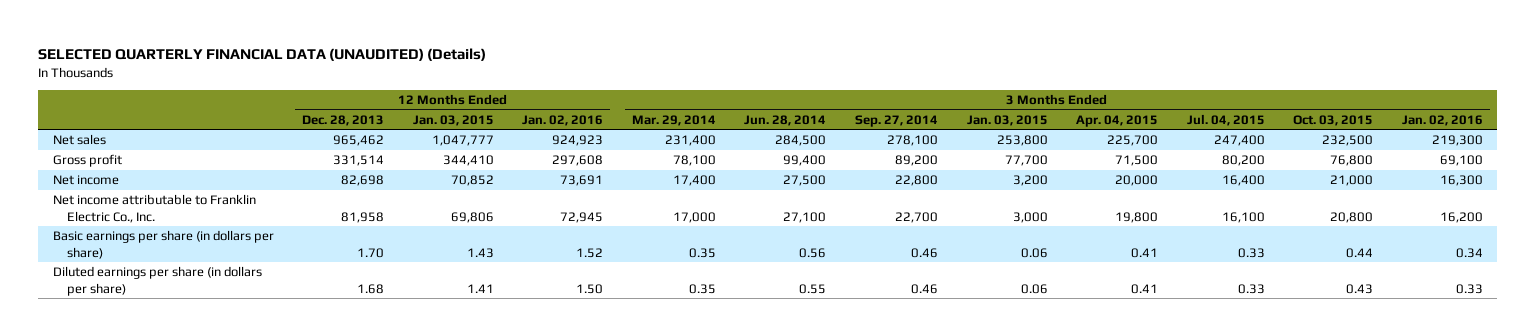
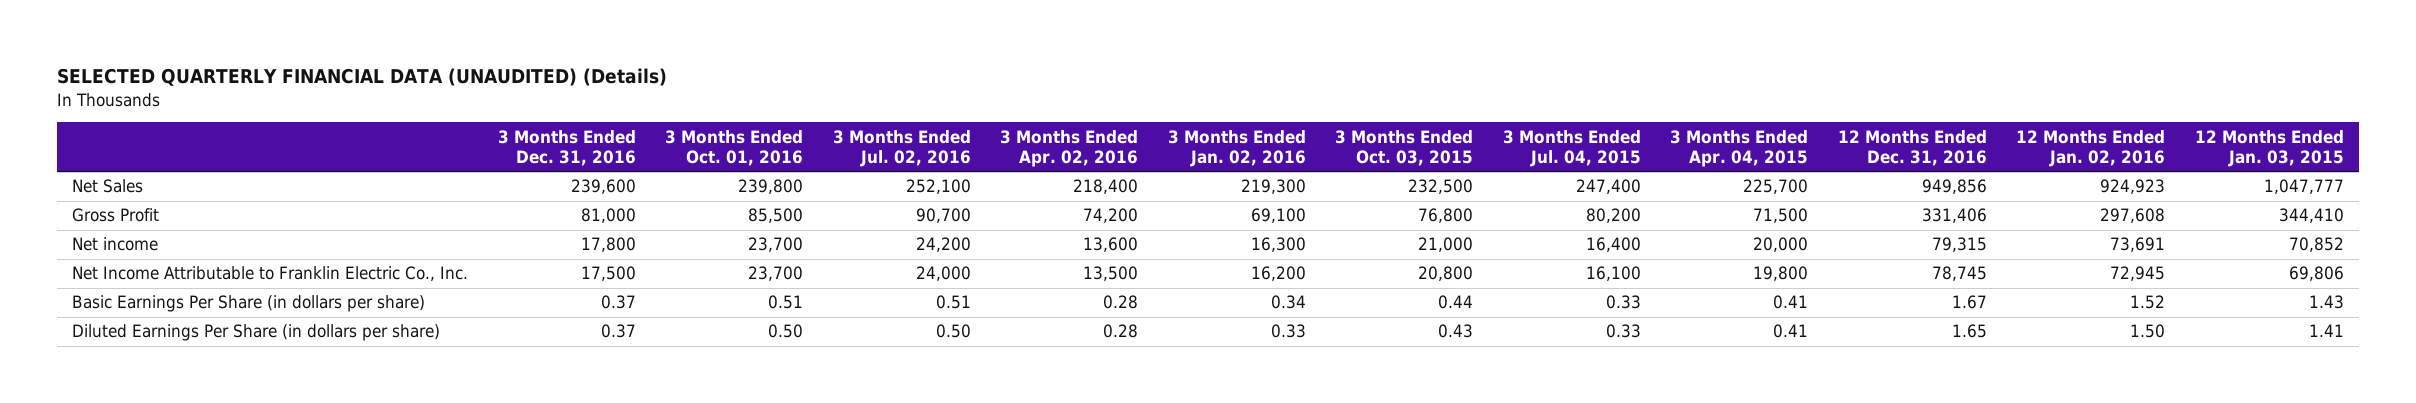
[302,114,385,126] Dec. 28, 2013 -> none
[631,114,716,126] Mar. 29, 2014 -> none
[744,114,827,126] Jun. 28, 2014 -> none
[855,114,939,127] Sep. 27, 2014 -> none
[966,114,1048,126] Jan. 03, 2015 -> none
none -> [497,129,636,167] 3 Months Ended Dec. 31, 2016
none -> [665,129,804,167] 3 Months Ended Oct. 01, 2016
none -> [832,129,971,168] 3 Months Ended Jul. 02, 2016
none -> [1000,129,1139,168] 3 Months Ended Apr. 02, 2016
none -> [1837,129,1987,167] 12 Months Ended Dec. 31, 2016
[52,134,106,146] Net sales -> [72,179,144,194] Net Sales
[52,154,122,168] Gross profit -> [72,208,160,223] Gross Profit
[52,194,256,223] Net income attributable to Franklin Electric Co., Inc. -> [72,266,469,282] Net Income Attributable to Franklin Electric Co., Inc.
[52,230,274,259] Basic earnings per share (in dollars per share) -> [72,295,426,313] Basic Earnings Per Share (in dollars per share)
[52,266,262,296] Diluted earnings per share (in dollars per share) -> [72,324,441,342] Diluted Earnings Per Share (in dollars per share)

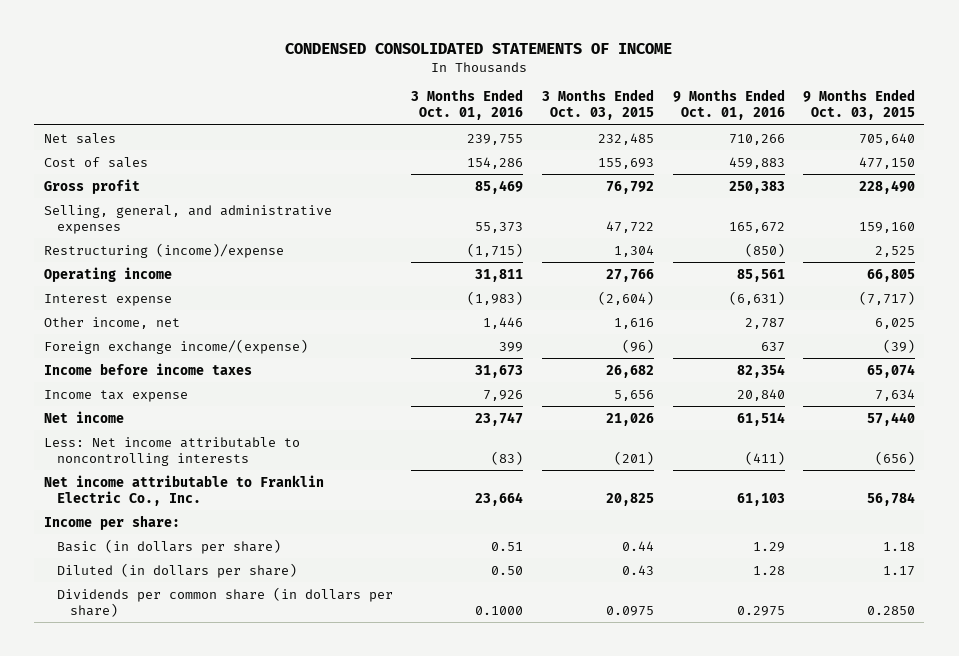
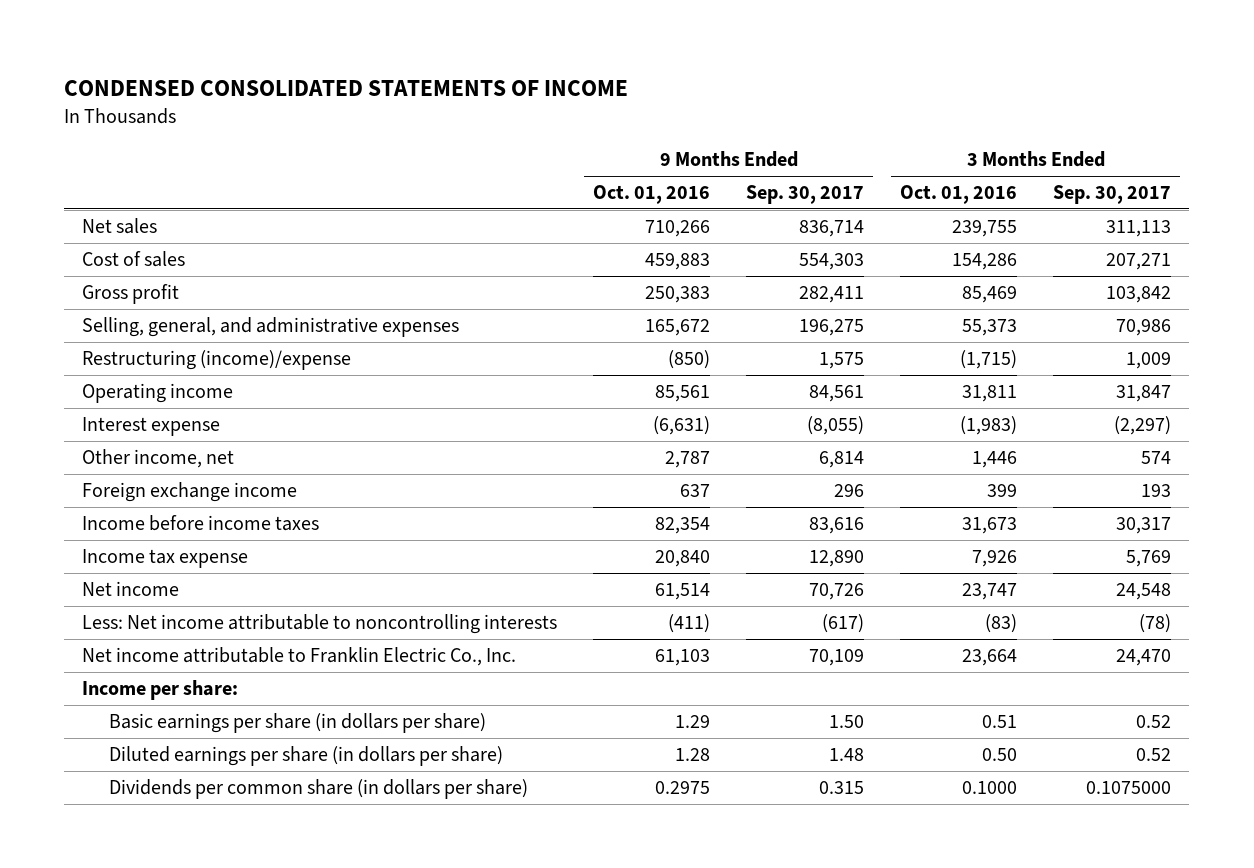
[541,89,654,121] 3 Months Ended Oct. 03, 2015 -> none
[803,89,916,121] 9 Months Ended Oct. 03, 2015 -> none
none -> [746,185,865,205] Sep. 30, 2017
none -> [1053,185,1172,205] Sep. 30, 2017
[43,338,308,354] Foreign exchange income/(expense) -> [82,482,298,503] Foreign exchange income
[56,538,281,554] Basic (in dollars per share) -> [108,713,486,734] Basic earnings per share (in dollars per share)
[56,562,297,578] Diluted (in dollars per share) -> [108,746,503,767] Diluted earnings per share (in dollars per share)

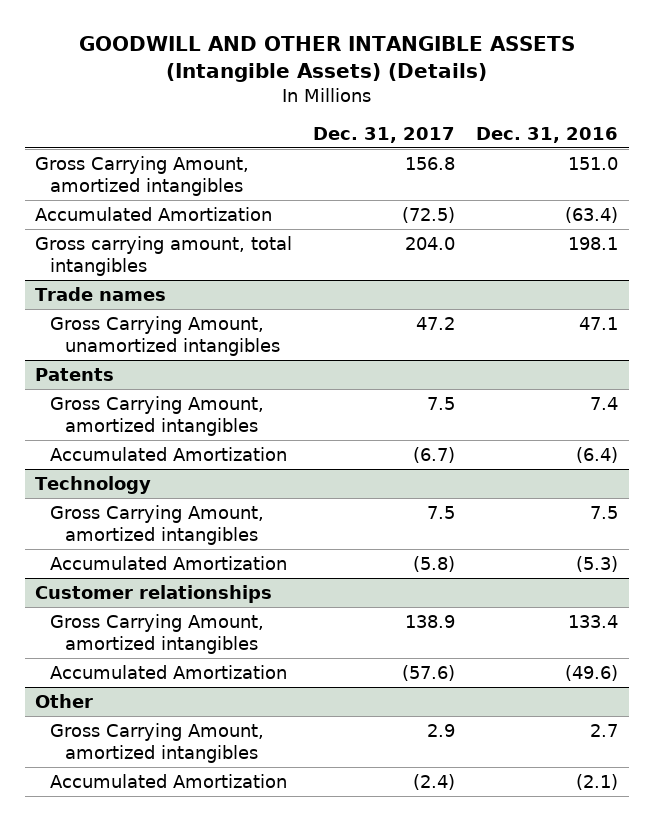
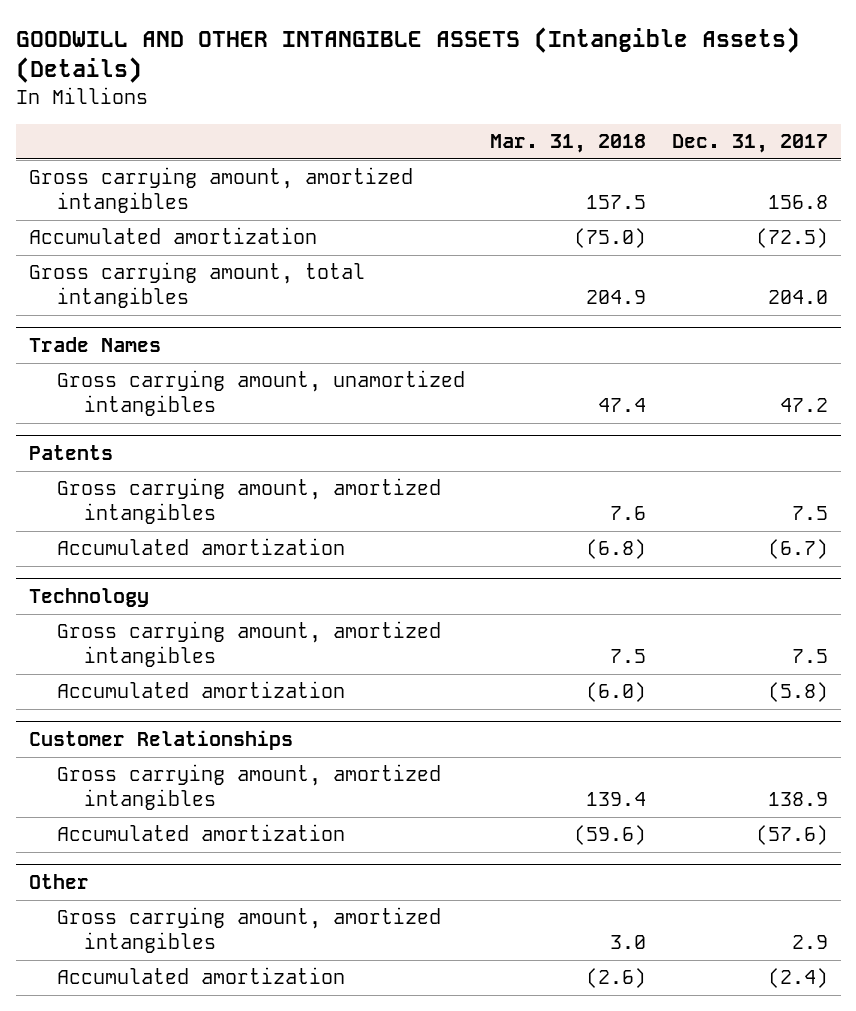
[476,126,619,143] Dec. 31, 2016 -> none
none -> [490,134,647,154] Mar. 31, 2018
[35,155,250,196] Gross Carrying Amount, amortized intangibles -> [28,167,413,214] Gross carrying amount, amortized intangibles
[35,206,273,221] Accumulated Amortization -> [28,227,317,245] Accumulated amortization
[35,286,167,301] Trade names -> [28,336,161,352] Trade Names
[50,315,281,356] Gross Carrying Amount, unamortized intangibles -> [56,370,465,417] Gross carrying amount, unamortized intangibles
[50,395,265,436] Gross Carrying Amount, amortized intangibles -> [56,478,441,525] Gross carrying amount, amortized intangibles
[50,446,288,461] Accumulated Amortization -> [56,538,345,556] Accumulated amortization
[50,504,265,545] Gross Carrying Amount, amortized intangibles -> [56,621,441,668] Gross carrying amount, amortized intangibles
[50,555,288,570] Accumulated Amortization -> [56,681,345,699] Accumulated amortization
[35,584,273,603] Customer relationships -> [28,729,293,750] Customer Relationships
[50,613,265,654] Gross Carrying Amount, amortized intangibles -> [56,764,441,811] Gross carrying amount, amortized intangibles
[50,664,288,679] Accumulated Amortization -> [56,824,345,842] Accumulated amortization
[50,722,265,763] Gross Carrying Amount, amortized intangibles -> [56,907,441,954] Gross carrying amount, amortized intangibles
[50,773,288,788] Accumulated Amortization -> [56,967,345,985] Accumulated amortization

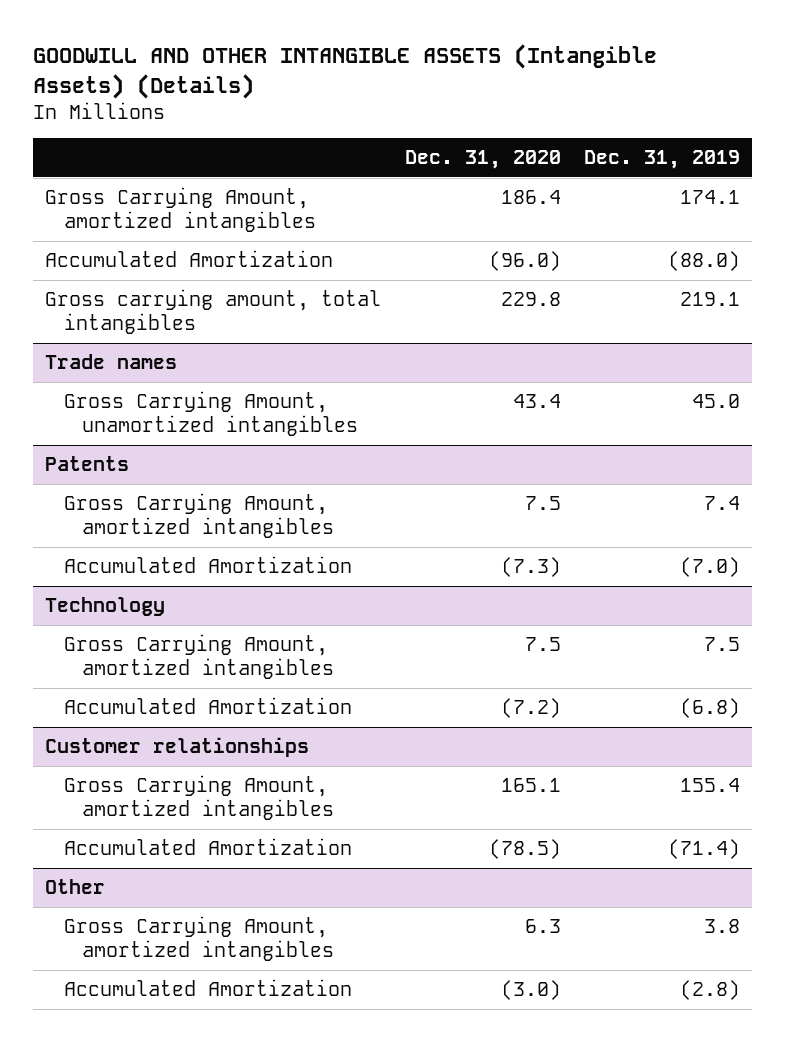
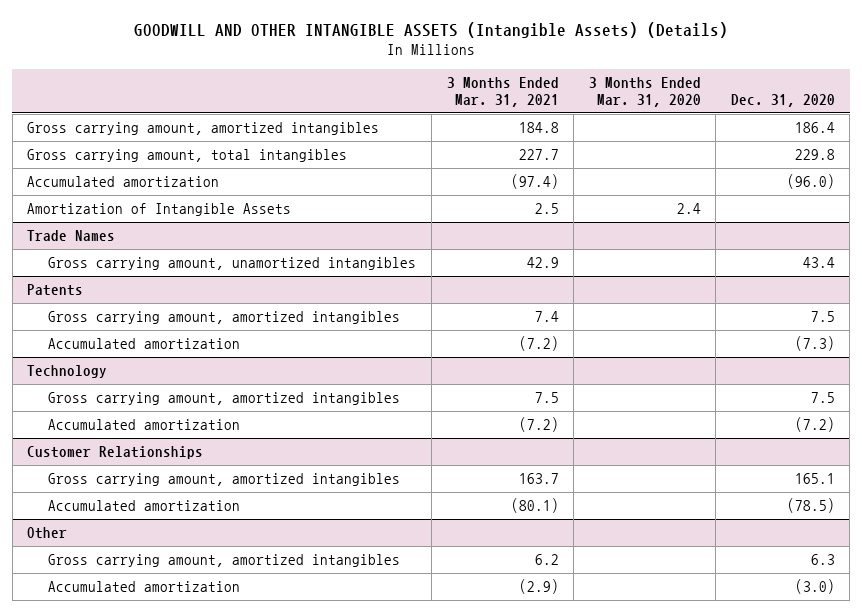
[584,150,741,170] Dec. 31, 2019 -> none
none -> [446,76,559,108] 3 Months Ended Mar. 31, 2021
none -> [588,76,701,108] 3 Months Ended Mar. 31, 2020
[44,250,333,268] Accumulated Amortization -> none
[44,187,316,232] Gross Carrying Amount, amortized intangibles -> [27,122,380,136] Gross carrying amount, amortized intangibles
none -> [27,176,220,188] Accumulated amortization
none -> [27,203,292,217] Amortization of Intangible Assets
[44,354,177,370] Trade names -> [27,230,116,242] Trade Names
[63,391,359,436] Gross Carrying Amount, unamortized intangibles -> [48,257,417,271] Gross carrying amount, unamortized intangibles
[63,493,335,538] Gross Carrying Amount, amortized intangibles -> [48,311,401,325] Gross carrying amount, amortized intangibles
[63,556,352,574] Accumulated Amortization -> [48,338,241,350] Accumulated amortization
[63,634,335,679] Gross Carrying Amount, amortized intangibles -> [48,392,401,406] Gross carrying amount, amortized intangibles
[63,697,352,715] Accumulated Amortization -> [48,419,241,431] Accumulated amortization
[44,737,309,758] Customer relationships -> [27,446,204,460] Customer Relationships
[63,775,335,820] Gross Carrying Amount, amortized intangibles -> [48,473,401,487] Gross carrying amount, amortized intangibles
[63,838,352,856] Accumulated Amortization -> [48,500,241,512] Accumulated amortization
[63,916,335,961] Gross Carrying Amount, amortized intangibles -> [48,554,401,568] Gross carrying amount, amortized intangibles
[63,979,352,997] Accumulated Amortization -> [48,581,241,593] Accumulated amortization

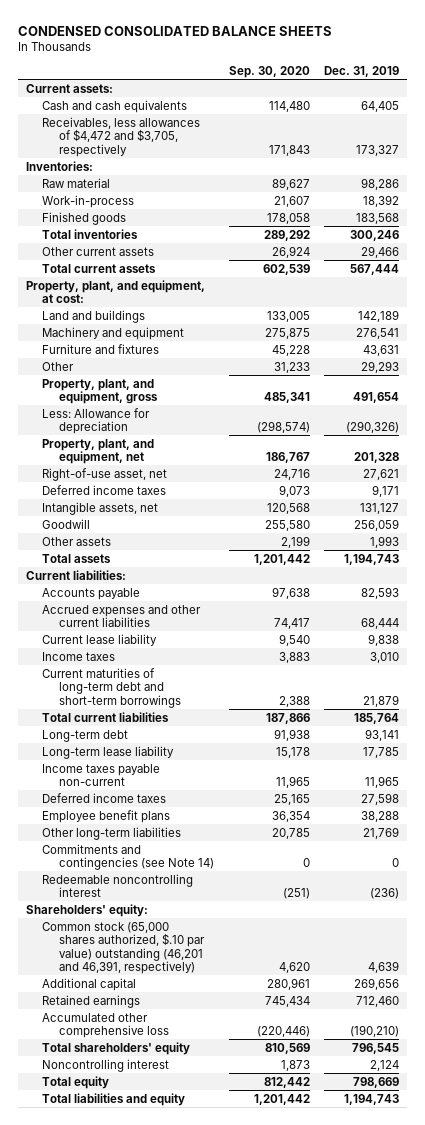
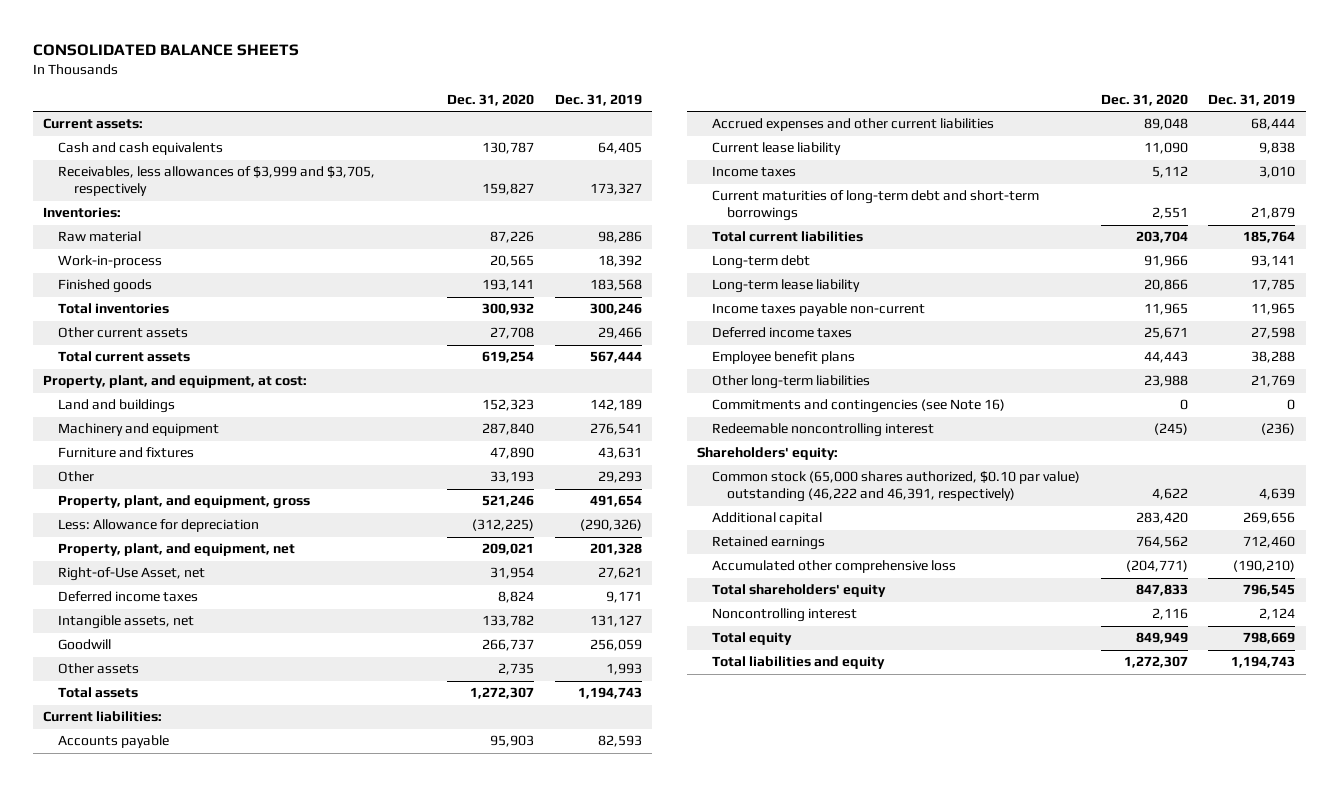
[18,25,333,36] CONDENSED CONSOLIDATED BALANCE SHEETS -> [33,43,300,56] CONSOLIDATED BALANCE SHEETS
[228,66,310,79] Sep. 30, 2020 -> none
none -> [447,93,535,106] Dec. 31, 2020
[42,116,201,157] Receivables, less allowances of $4,472 and $3,705, respectively -> [58,166,376,197] Receivables, less allowances of $3,999 and $3,705, respectively
[42,467,168,481] Right-of-use asset, net -> [58,567,206,582] Right-of-Use Asset, net
[42,843,214,871] Commitments and contingencies (see Note 14) -> [712,399,1006,414] Commitments and contingencies (see Note 16)
[42,921,205,975] Common stock (65,000 shares authorized, $.10 par value) outstanding (46,201 and 46,391, respectively) -> [712,471,1081,503] Common stock (65,000 shares authorized, $0.10 par value) outstanding (46,222 and 46,391, respectively)

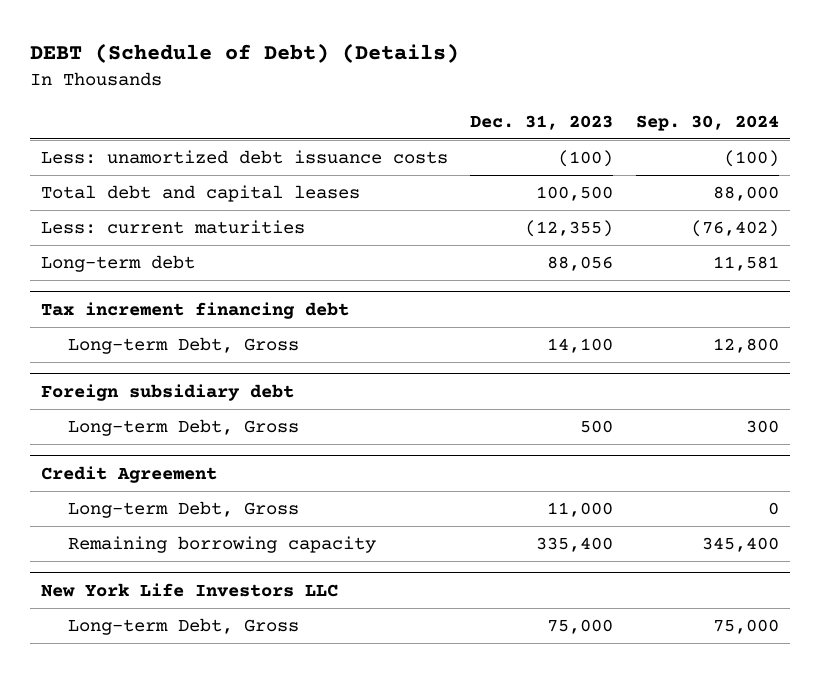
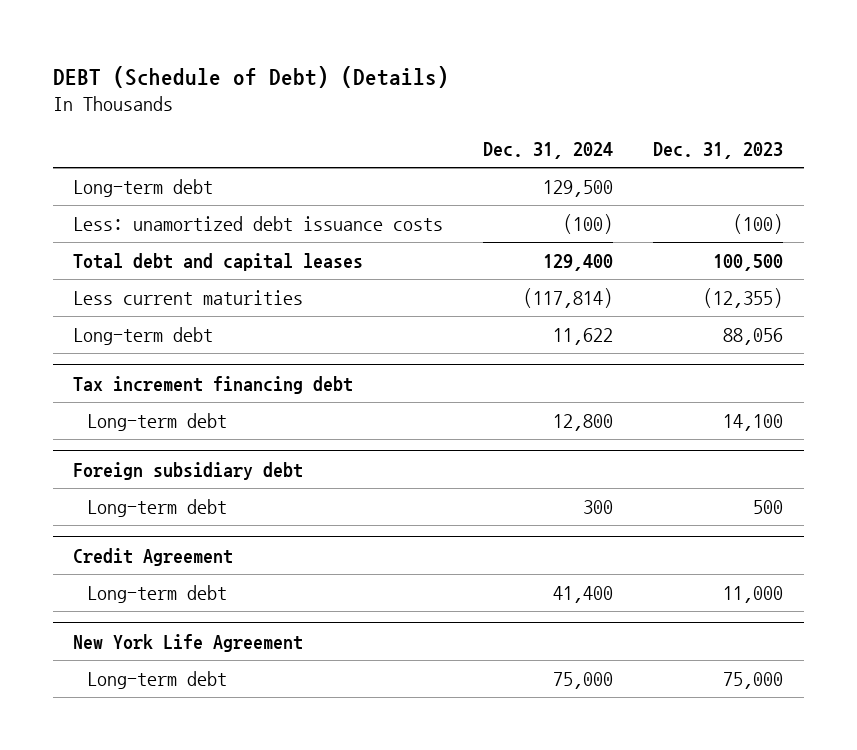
[635,114,779,131] Sep. 30, 2024 -> none
none -> [483,141,614,159] Dec. 31, 2024
none -> [73,178,214,197] Long-term debt
[41,219,306,234] Less: current maturities -> [73,289,304,305] Less current maturities
[68,336,300,354] Long-term Debt, Gross -> [87,412,228,431] Long-term debt
[68,418,300,436] Long-term Debt, Gross -> [87,498,228,517] Long-term debt
[68,535,377,553] Remaining borrowing capacity -> none
[68,500,300,518] Long-term Debt, Gross -> [87,584,228,603] Long-term debt
[41,582,339,597] New York Life Investors LLC -> [73,633,304,652] New York Life Agreement
[68,617,300,635] Long-term Debt, Gross -> [87,670,228,689] Long-term debt

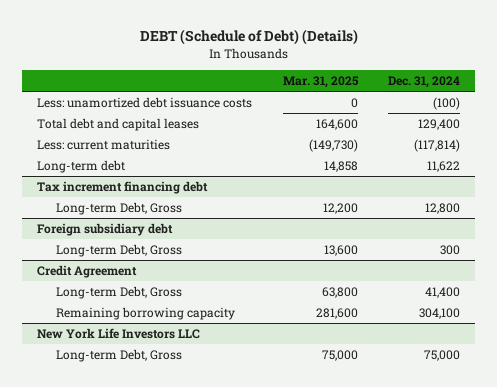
[653,141,784,159] Dec. 31, 2023 -> none
none -> [282,76,359,89] Mar. 31, 2025
[73,178,214,197] Long-term debt -> none
[73,289,304,305] Less current maturities -> [37,138,171,150] Less: current maturities
[87,412,228,431] Long-term debt -> [56,201,183,215] Long-term Debt, Gross
[87,498,228,517] Long-term debt -> [56,243,183,257] Long-term Debt, Gross
[87,584,228,603] Long-term debt -> [56,285,183,299] Long-term Debt, Gross
none -> [56,306,236,320] Remaining borrowing capacity
[73,633,304,652] New York Life Agreement -> [37,327,201,339] New York Life Investors LLC
[87,670,228,689] Long-term debt -> [56,348,183,362] Long-term Debt, Gross

